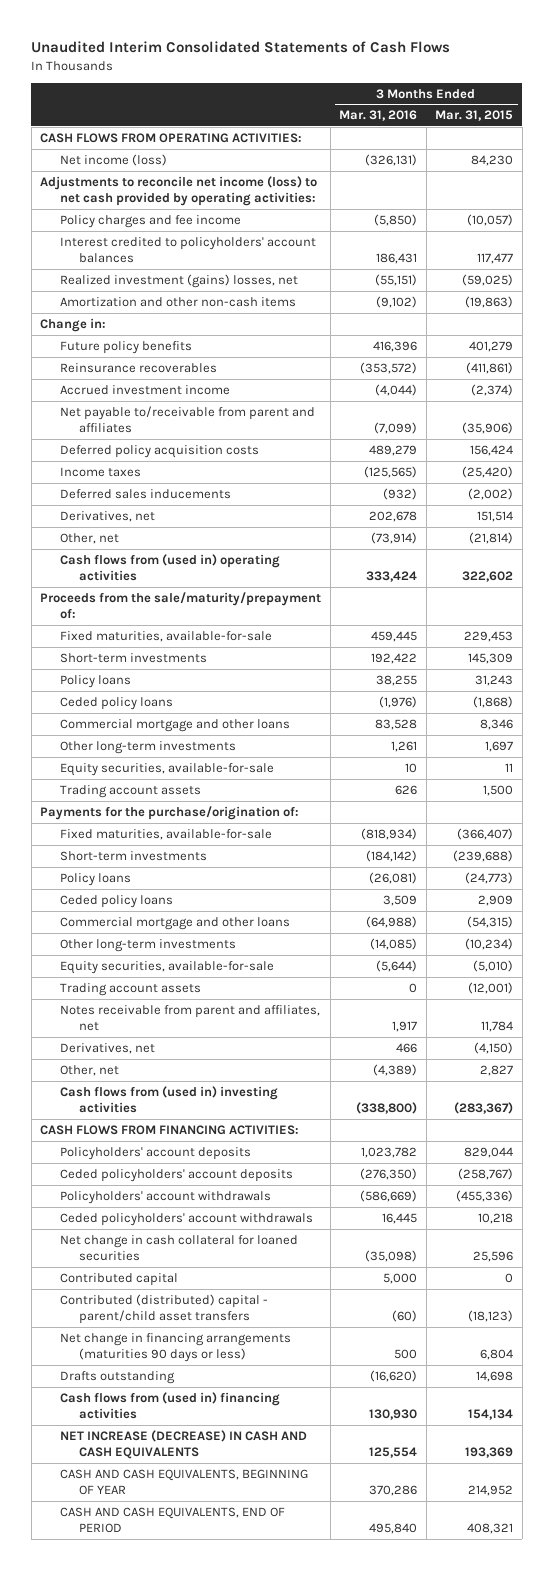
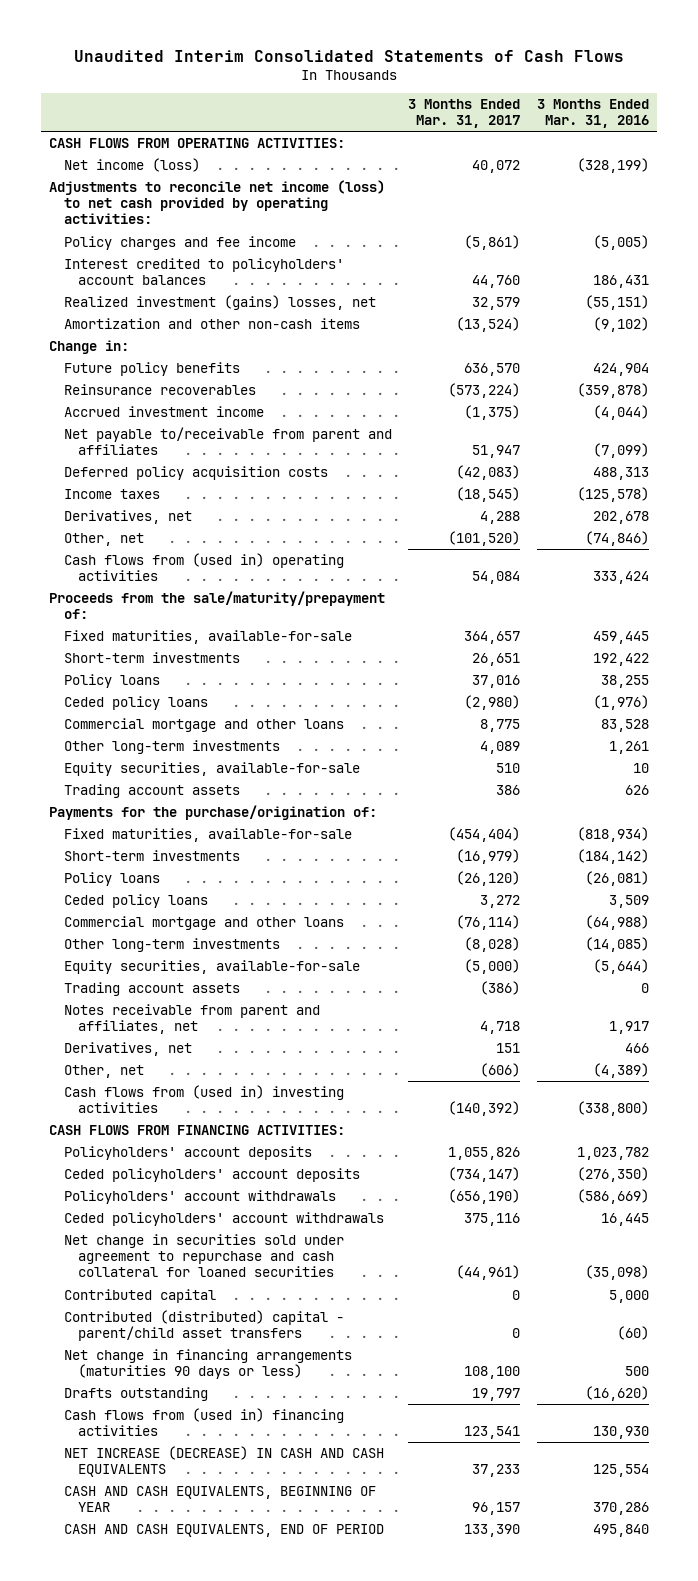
[435,110,514,122] Mar. 31, 2015 -> none
none -> [408,99,521,129] 3 Months Ended Mar. 31, 2017
[365,153,418,166] (326,131) -> [576,157,649,173] (328,199)
[374,213,418,226] (5,850) -> [592,234,649,250] (5,005)
[373,340,418,352] 416,396 -> [592,362,649,376] 424,904
[360,361,418,374] (353,572) -> [576,382,649,398] (359,878)
[59,488,231,499] Deferred sales inducements -> none
[369,444,418,456] 489,279 -> [592,466,649,480] 488,313
[364,465,418,478] (125,565) -> [576,486,649,502] (125,578)
[371,531,418,544] (73,914) -> [584,530,649,546] (74,846)
[59,1234,298,1261] Net change in cash collateral for loaned securities -> [63,1233,344,1278] Net change in securities sold under agreement to repurchase and cash collateral for loaned securities

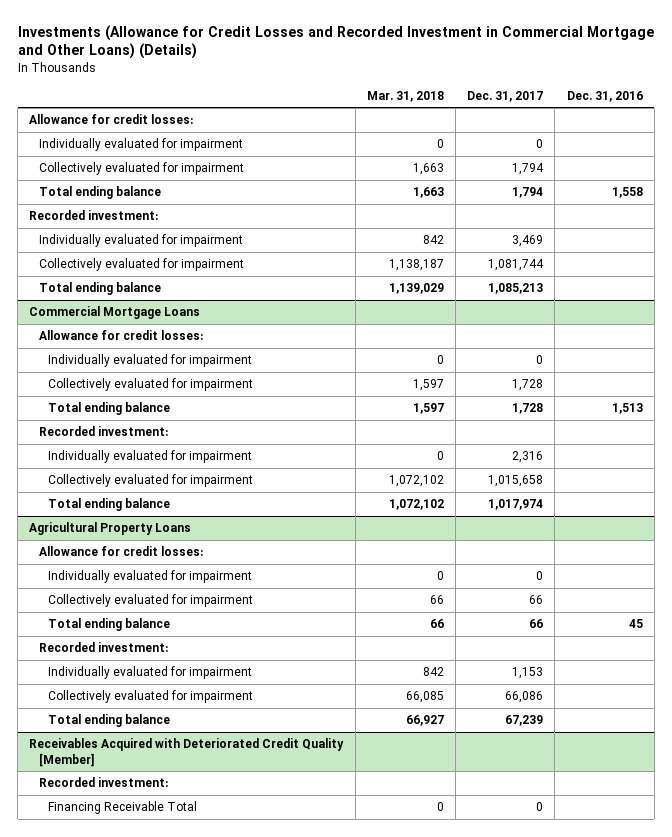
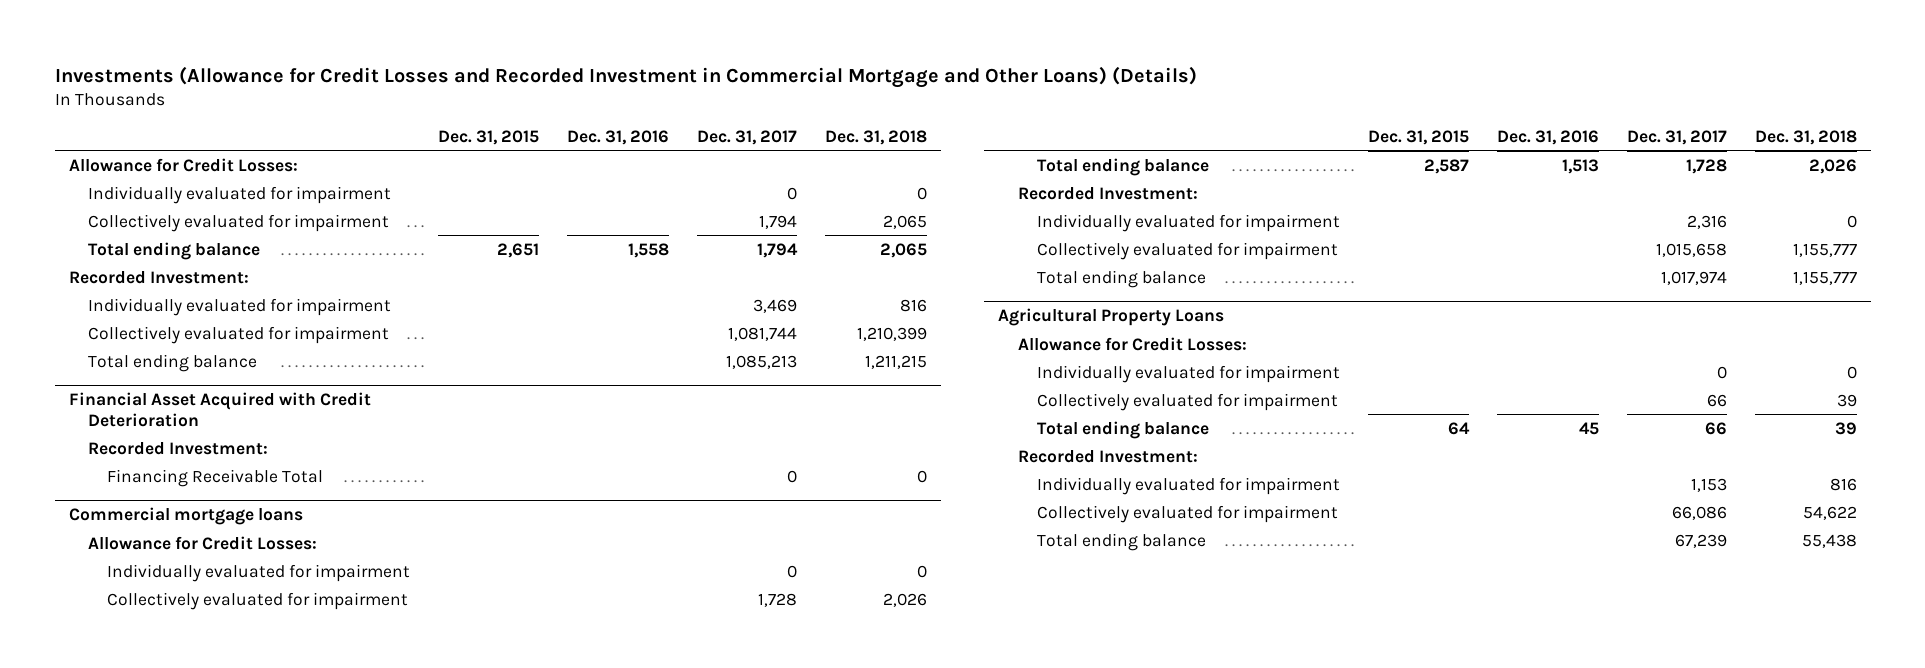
[366,90,444,102] Mar. 31, 2018 -> none
none -> [438,129,540,145] Dec. 31, 2015
none -> [824,129,927,145] Dec. 31, 2018
[29,114,194,125] Allowance for credit losses: -> [68,157,298,172] Allowance for Credit Losses:
[29,210,159,221] Recorded investment: -> [68,270,249,284] Recorded Investment:
none -> [68,391,371,427] Financial Asset Acquired with Credit Deterioration
none -> [87,441,268,455] Recorded Investment:
none -> [107,468,324,487] Financing Receivable Total
[29,306,201,320] Commercial Mortgage Loans -> [68,506,303,525] Commercial mortgage loans
[38,330,203,341] Allowance for credit losses: -> [87,535,317,550] Allowance for Credit Losses:
[38,426,168,437] Recorded investment: -> [1017,186,1198,200] Recorded Investment:
[38,546,203,557] Allowance for credit losses: -> [1017,336,1247,351] Allowance for Credit Losses:
[38,642,168,653] Recorded investment: -> [1017,449,1198,463] Recorded Investment:
[29,738,345,767] Receivables Acquired with Deteriorated Credit Quality [Member] -> none
[38,777,168,788] Recorded investment: -> none
[48,801,198,815] Financing Receivable Total -> none

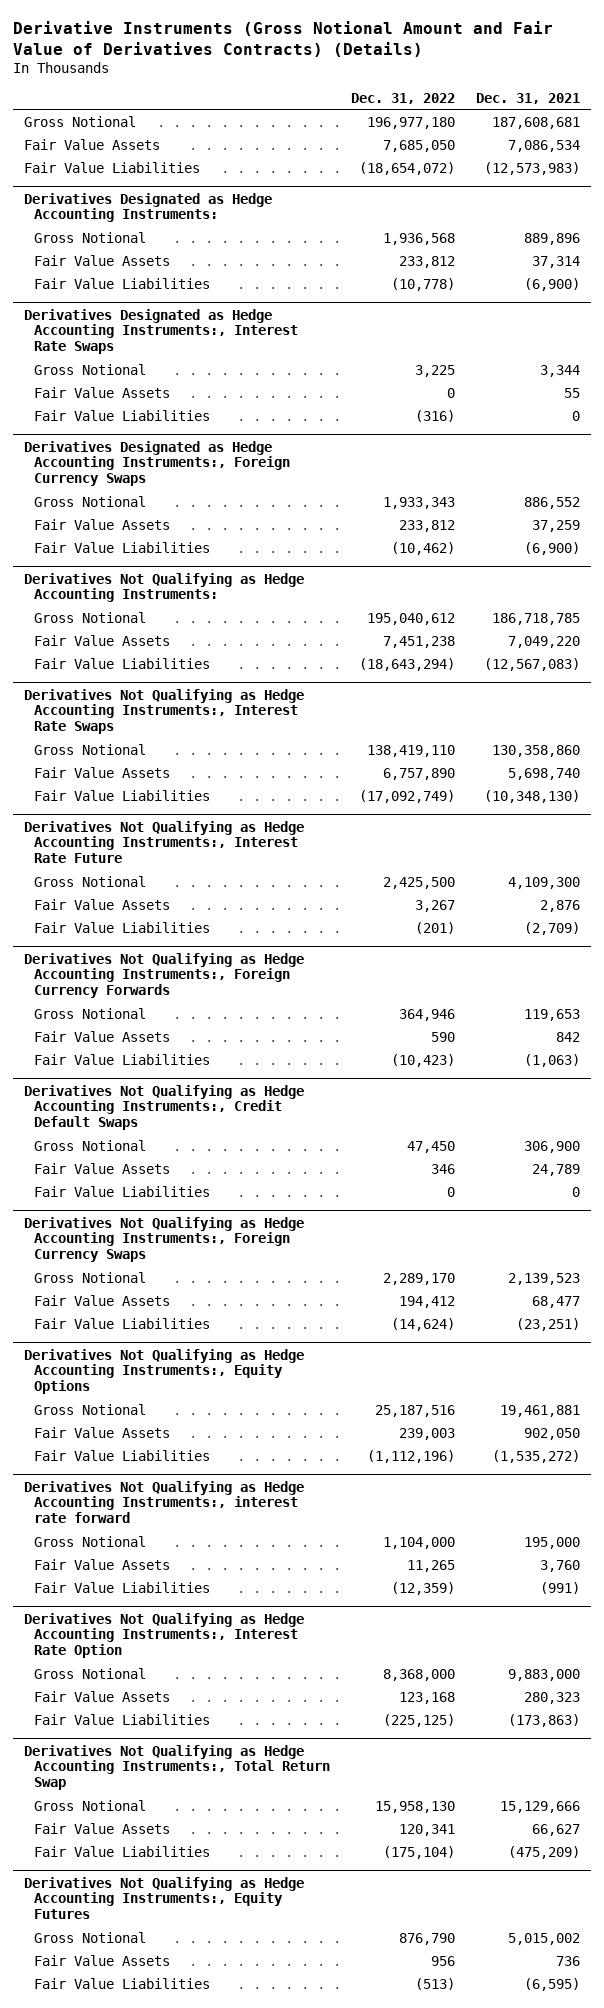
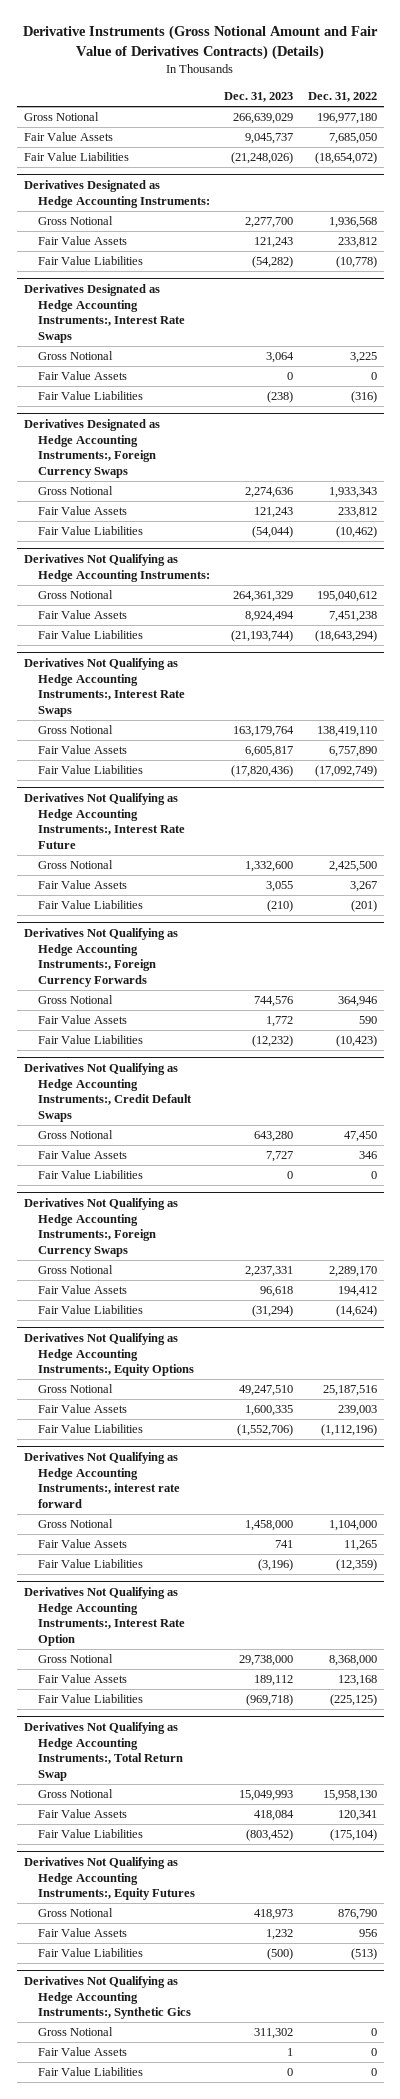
[476,92,581,104] Dec. 31, 2021 -> none
none -> [224,92,294,103] Dec. 31, 2023
none -> [23,1976,192,2020] Derivatives Not Qualifying as Hedge Accounting Instruments:, Synthetic Gics
none -> [38,2027,114,2037] Gross Notional
none -> [38,2047,128,2057] Fair Value Assets
none -> [38,2067,144,2077] Fair Value Liabilities

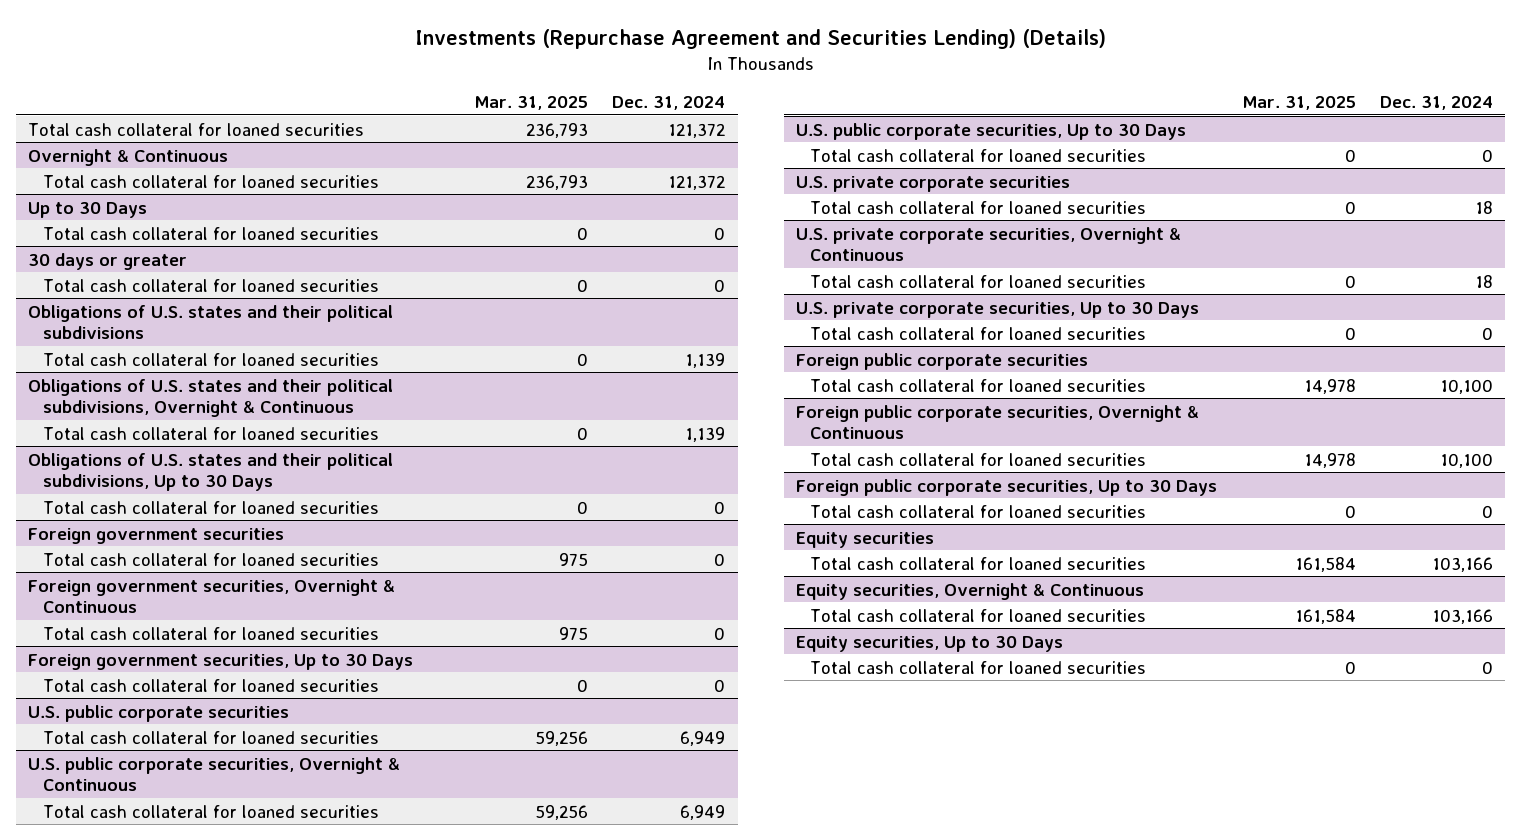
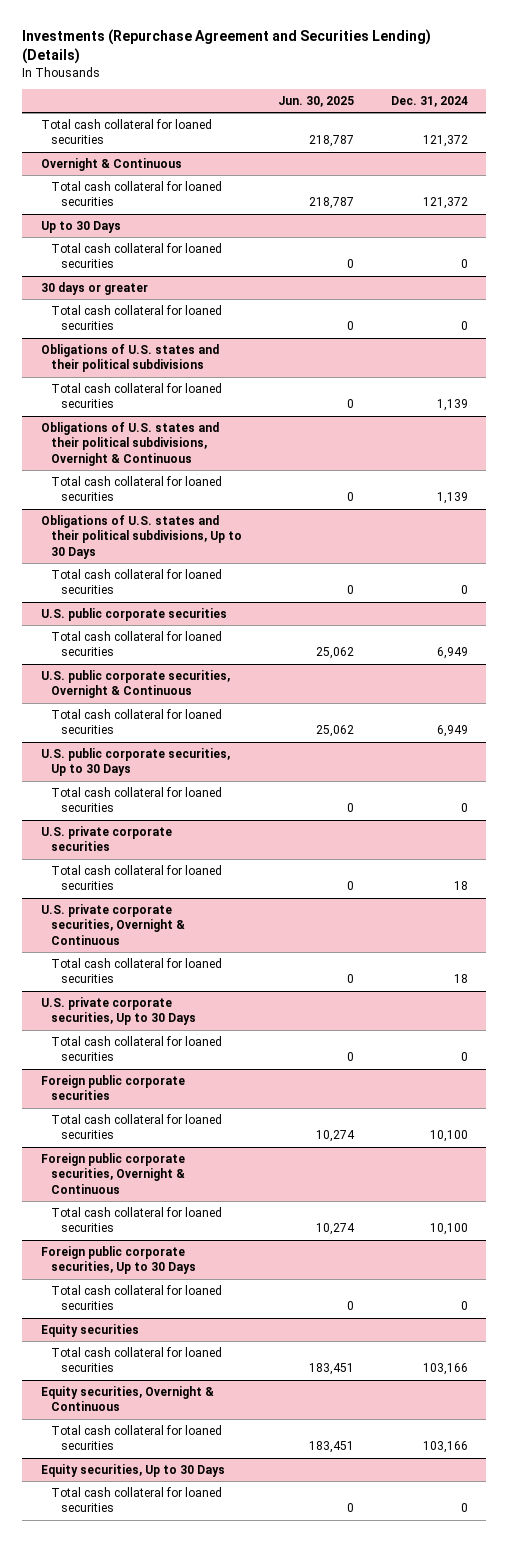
[473,96,588,111] Mar. 31, 2025 -> none
none -> [278,95,355,107] Jun. 30, 2025
[28,527,285,544] Foreign government securities -> none
[42,552,379,566] Total cash collateral for loaned securities -> none
[28,578,396,614] Foreign government securities, Overnight & Continuous -> none
[42,626,379,640] Total cash collateral for loaned securities -> none
[28,653,414,670] Foreign government securities, Up to 30 Days -> none
[42,678,379,692] Total cash collateral for loaned securities -> none

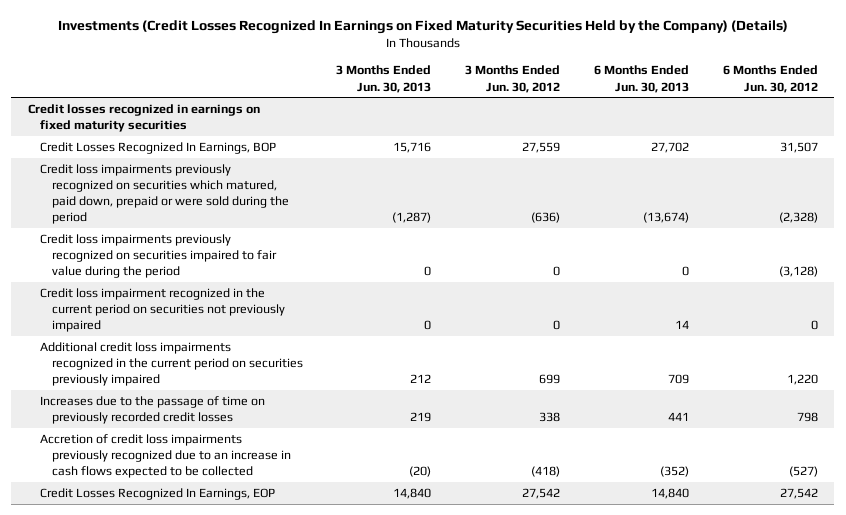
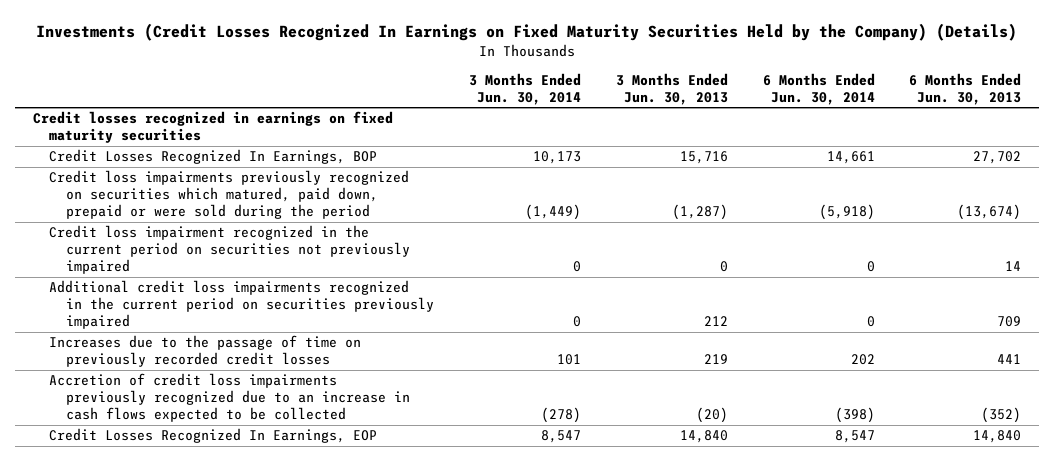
[465,65,561,93] 3 Months Ended Jun. 30, 2012 -> none
[722,65,818,93] 6 Months Ended Jun. 30, 2012 -> none
none -> [468,72,581,105] 3 Months Ended Jun. 30, 2014
none -> [762,72,875,105] 6 Months Ended Jun. 30, 2014
[39,233,277,278] Credit loss impairments previously recognized on securities impaired to fair value during the period -> none

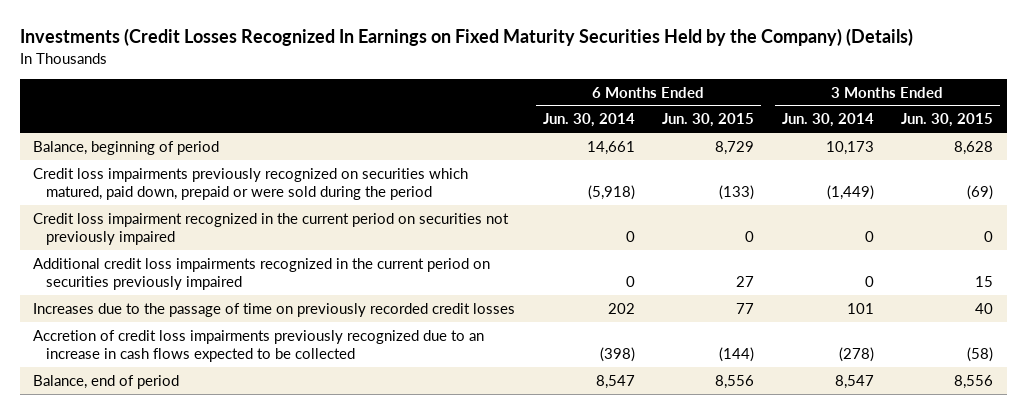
[615,72,728,105] 3 Months Ended Jun. 30, 2013 -> none
[909,72,1022,105] 6 Months Ended Jun. 30, 2013 -> none
none -> [662,113,755,128] Jun. 30, 2015
none -> [901,113,994,128] Jun. 30, 2015
[32,111,393,144] Credit losses recognized in earnings on fixed maturity securities -> none
[49,149,378,165] Credit Losses Recognized In Earnings, BOP -> [33,140,220,155] Balance, beginning of period
[49,428,378,444] Credit Losses Recognized In Earnings, EOP -> [33,374,180,389] Balance, end of period

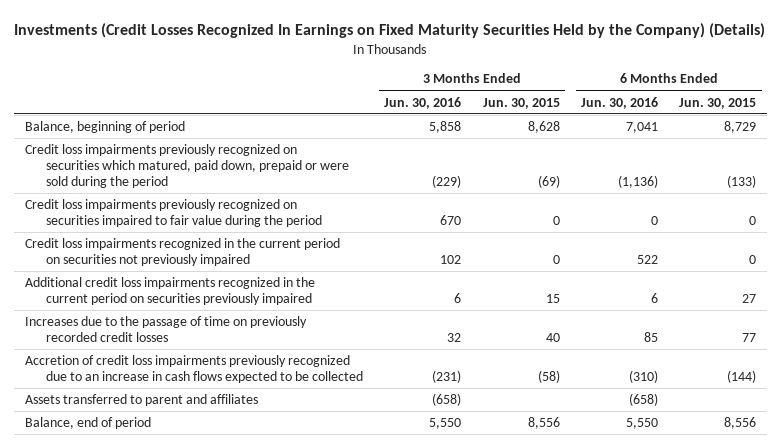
[542,113,635,128] Jun. 30, 2014 -> none
[781,113,874,128] Jun. 30, 2014 -> none
none -> [384,96,462,109] Jun. 30, 2016
none -> [580,96,658,109] Jun. 30, 2016
none -> [24,199,323,227] Credit loss impairments previously recognized on securities impaired to fair value during the period
[33,212,510,246] Credit loss impairment recognized in the current period on securities not previously impaired -> [24,238,340,266] Credit loss impairments recognized in the current period on securities not previously impaired
none -> [24,394,258,407] Assets transferred to parent and affiliates

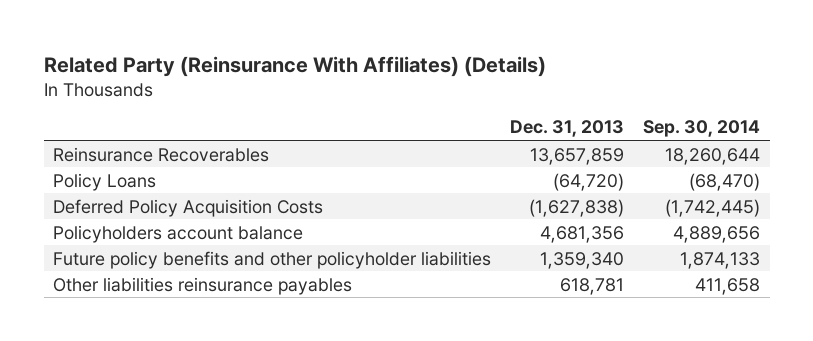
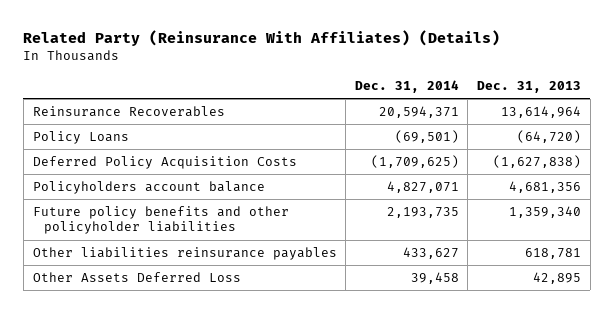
[643,120,761,138] Sep. 30, 2014 -> none
none -> [354,80,459,94] Dec. 31, 2014
[530,147,625,165] 13,657,859 -> [501,106,582,119] 13,614,964
none -> [32,272,241,283] Other Assets Deferred Loss

